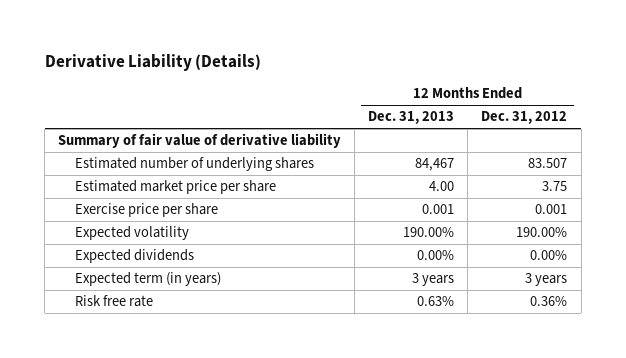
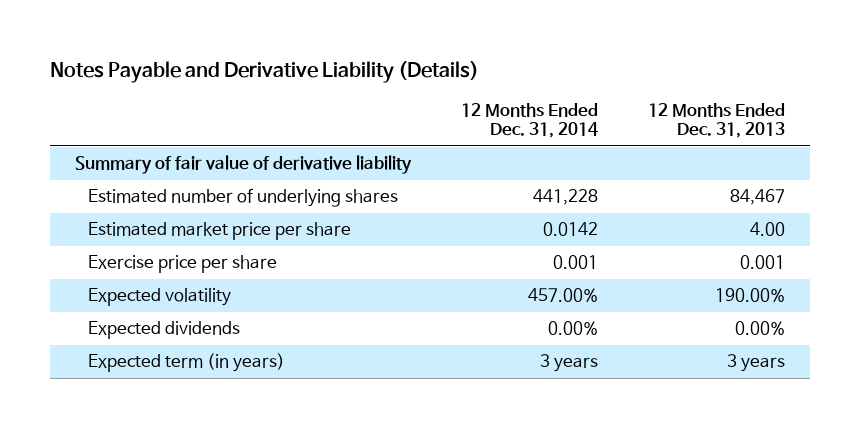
[44,54,261,72] Derivative Liability (Details) -> [50,60,480,83] Notes Payable and Derivative Liability (Details)
[481,111,568,125] Dec. 31, 2012 -> none
none -> [461,102,599,139] 12 Months Ended Dec. 31, 2014
[75,295,154,308] Risk free rate -> none

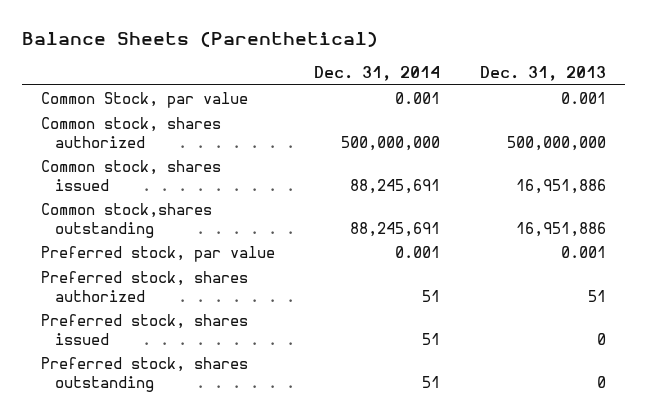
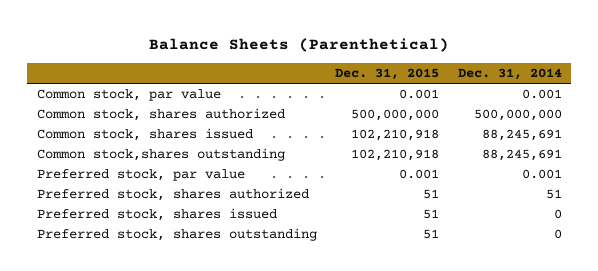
[479,66,606,82] Dec. 31, 2013 -> none
none -> [335,67,440,80] Dec. 31, 2015
[41,92,249,109] Common Stock, par value -> [36,89,221,102] Common stock, par value
[422,332,441,345] 51 -> [553,209,562,220] 0
[422,375,441,388] 51 -> [553,229,562,240] 0

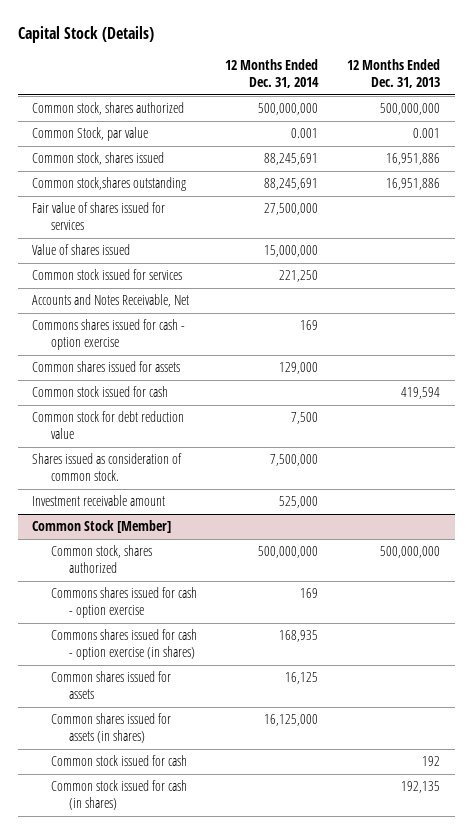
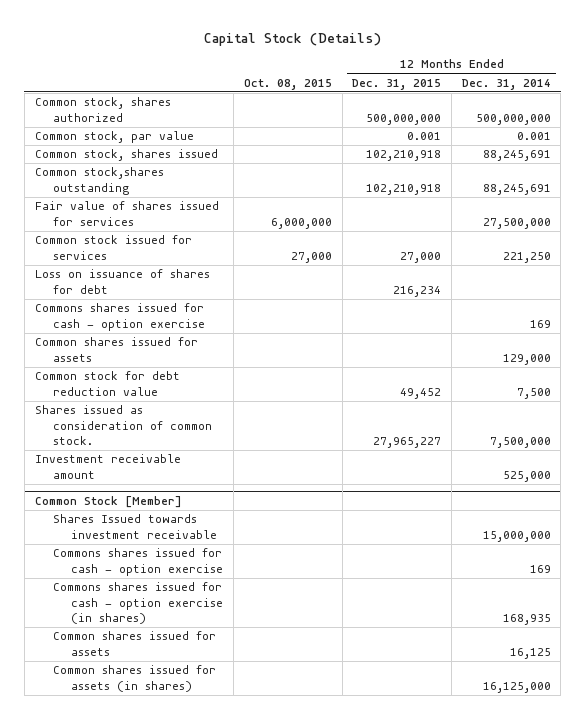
[347,58,441,88] 12 Months Ended Dec. 31, 2013 -> none
none -> [243,78,332,90] Oct. 08, 2015
none -> [352,78,442,90] Dec. 31, 2015
[32,127,149,142] Common Stock, par value -> [34,131,194,144] Common stock, par value
[32,244,131,256] Value of shares issued -> none
[32,294,190,308] Accounts and Notes Receivable, Net -> none
none -> [34,269,210,294] Loss on issuance of shares for debt
[32,386,169,398] Common stock issued for cash -> none
[50,545,152,574] Common stock, shares authorized -> none
none -> [52,514,218,539] Shares Issued towards investment receivable
[50,755,187,767] Common stock issued for cash -> none
[50,780,187,811] Common stock issued for cash (in shares) -> none

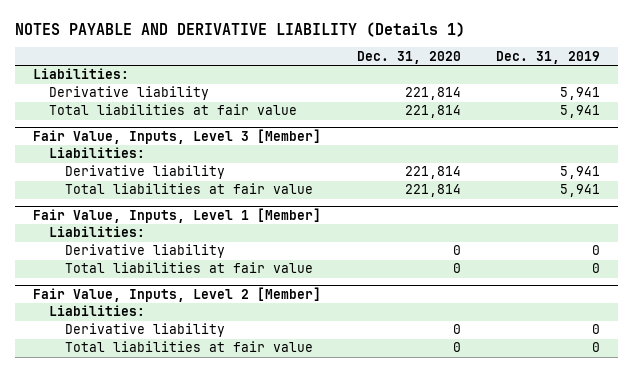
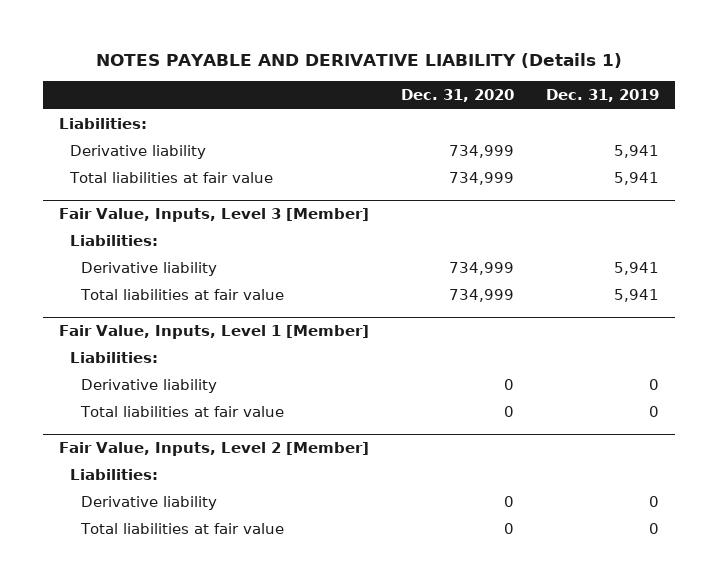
[404,87,461,101] 221,814 -> [448,145,514,159] 734,999
[404,105,461,119] 221,814 -> [448,172,514,186] 734,999
[404,166,461,180] 221,814 -> [448,262,514,276] 734,999
[404,184,461,198] 221,814 -> [448,289,514,303] 734,999

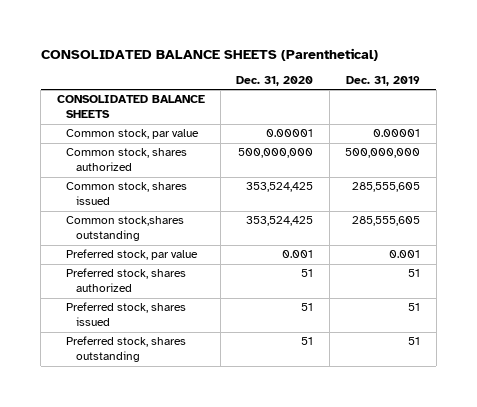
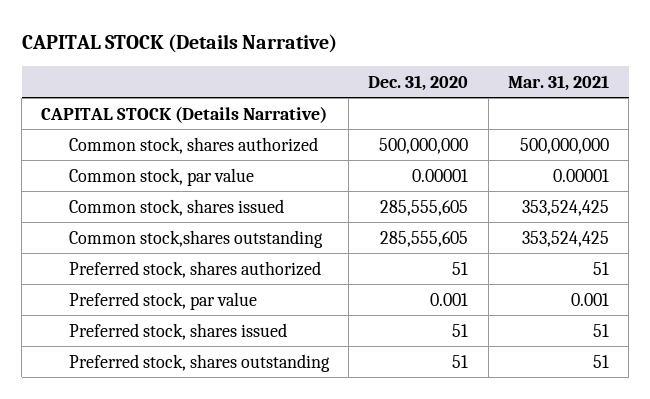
[40,47,378,61] CONSOLIDATED BALANCE SHEETS (Parenthetical) -> [21,33,337,53] CAPITAL STOCK (Details Narrative)
[346,75,421,86] Dec. 31, 2019 -> none
none -> [507,74,609,91] Mar. 31, 2021
[56,95,205,119] CONSOLIDATED BALANCE SHEETS -> none
none -> [41,105,328,123] CAPITAL STOCK (Details Narrative)
[66,129,200,140] Common stock, par value -> [68,167,254,186] Common stock, par value
[246,182,314,193] 353,524,425 -> [380,199,469,216] 285,555,605
[246,216,314,227] 353,524,425 -> [380,230,469,247] 285,555,605
[66,249,199,261] Preferred stock, par value -> [68,291,257,310] Preferred stock, par value

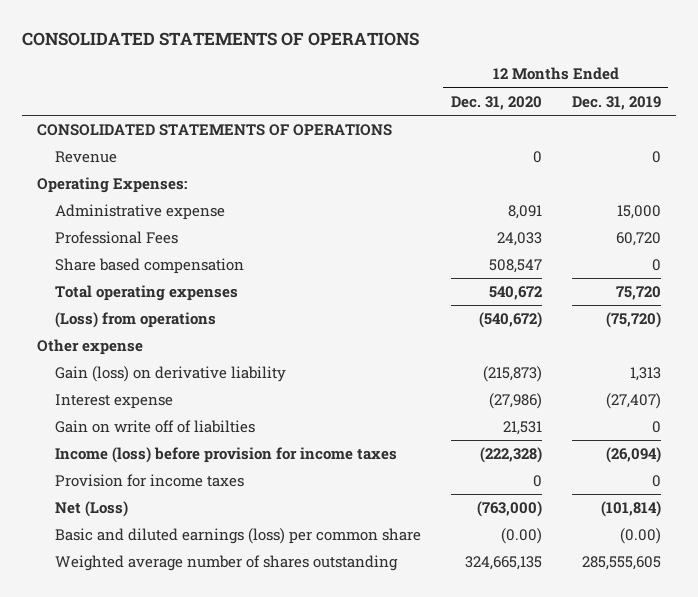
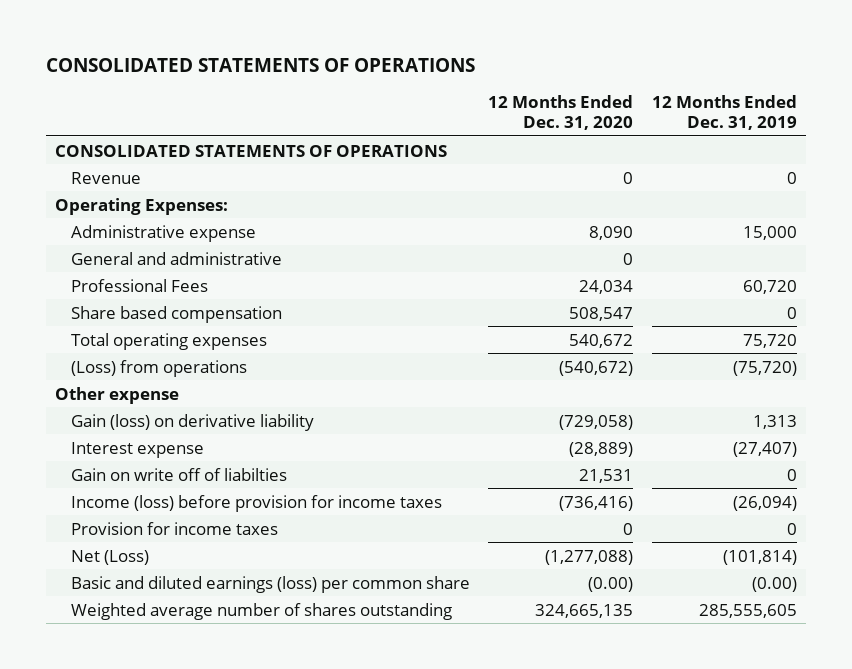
[507,205,542,220] 8,091 -> [589,225,634,240] 8,090
none -> [70,251,282,265] General and administrative
[496,232,542,247] 24,033 -> [579,279,634,294] 24,034
[482,366,542,383] (215,873) -> [559,414,634,430] (729,058)
[488,393,542,410] (27,986) -> [569,441,634,457] (28,889)
[479,447,542,464] (222,328) -> [559,495,634,511] (736,416)
[476,501,542,518] (763,000) -> [545,549,634,565] (1,277,088)

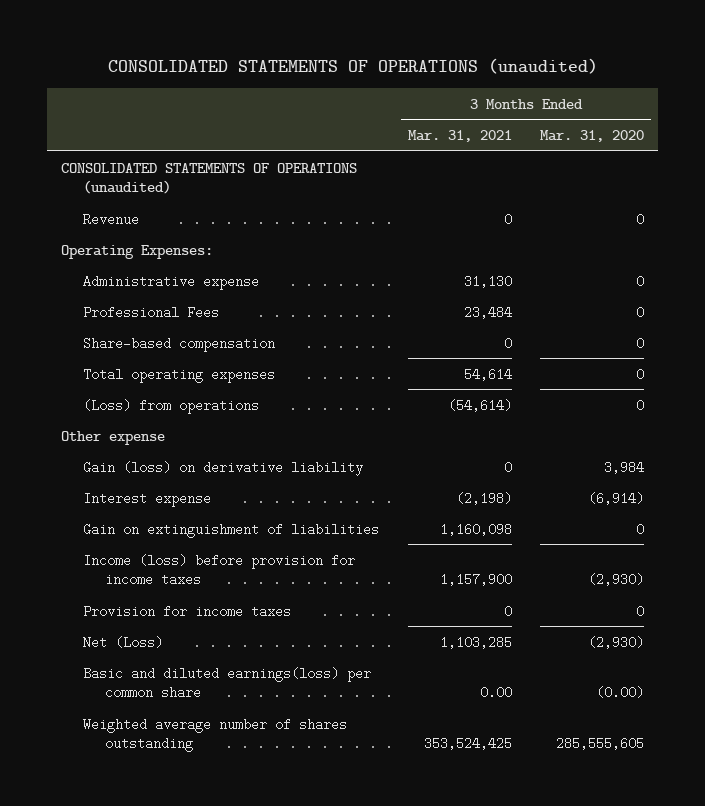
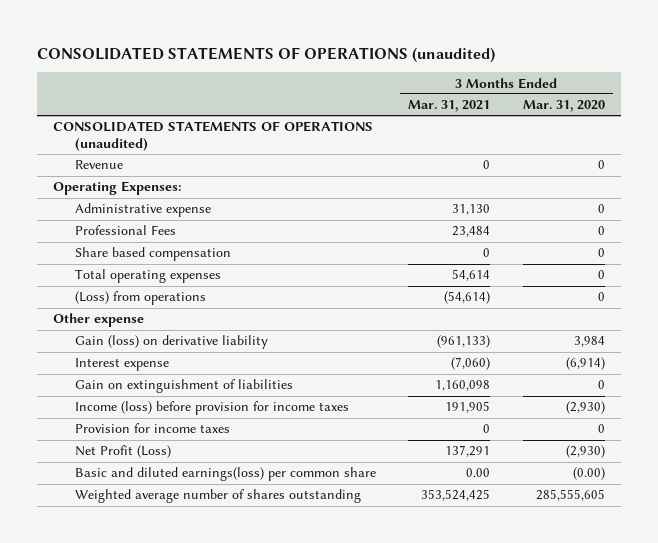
[83,336,276,352] Share-based compensation -> [74,247,231,262] Share based compensation
[503,460,512,474] 0 -> [437,335,491,349] (961,133)
[455,491,512,505] (2,198) -> [451,357,491,371] (7,060)
[439,572,512,586] 1,157,900 -> [445,401,491,414] 191,905
[83,635,164,649] Net (Loss) -> [74,445,171,459] Net Profit (Loss)
[439,635,512,649] 1,103,285 -> [445,445,491,458] 137,291

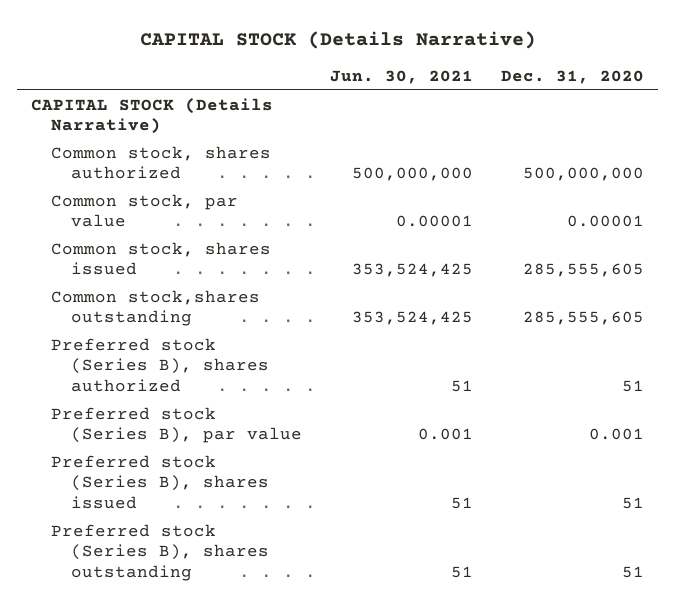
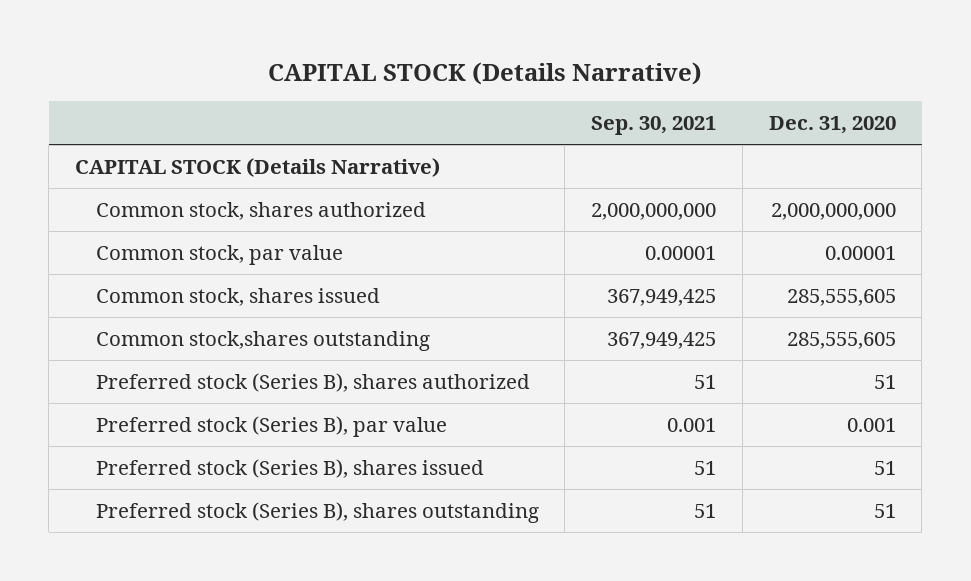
[329,69,473,84] Jun. 30, 2021 -> none
none -> [591,116,717,136] Sep. 30, 2021
[523,167,645,182] 500,000,000 -> [770,202,896,220] 2,000,000,000

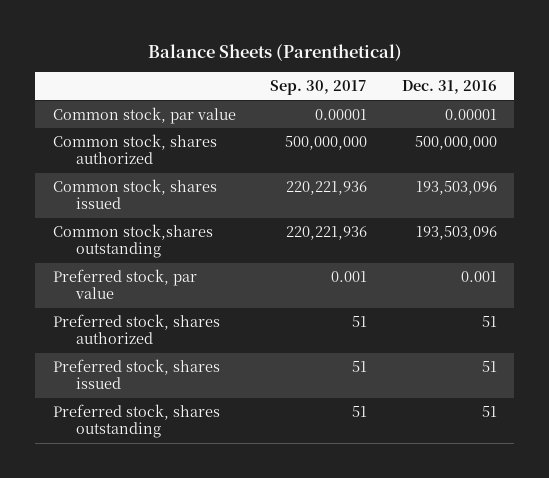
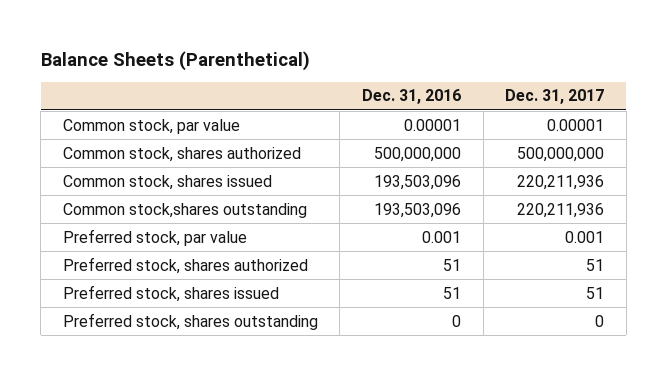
[270,80,368,96] Sep. 30, 2017 -> none
none -> [505,89,605,105] Dec. 31, 2017
[481,406,497,418] 51 -> [451,314,461,327] 0

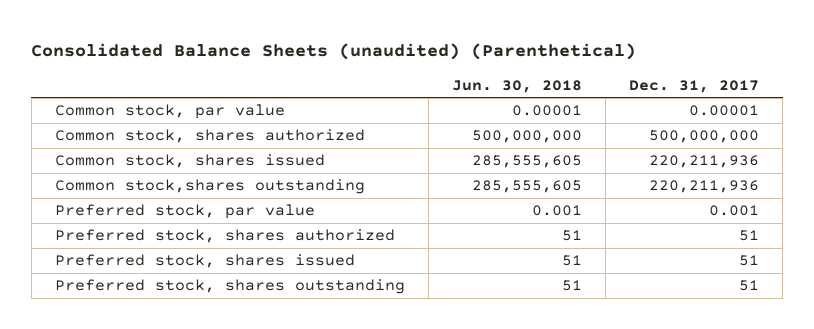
[40,50,310,71] Balance Sheets (Parenthetical) -> [31,43,637,61] Consolidated Balance Sheets (unaudited) (Parenthetical)
[361,89,461,105] Dec. 31, 2016 -> none
none -> [451,79,582,93] Jun. 30, 2018
[595,314,605,327] 0 -> [739,280,760,292] 51

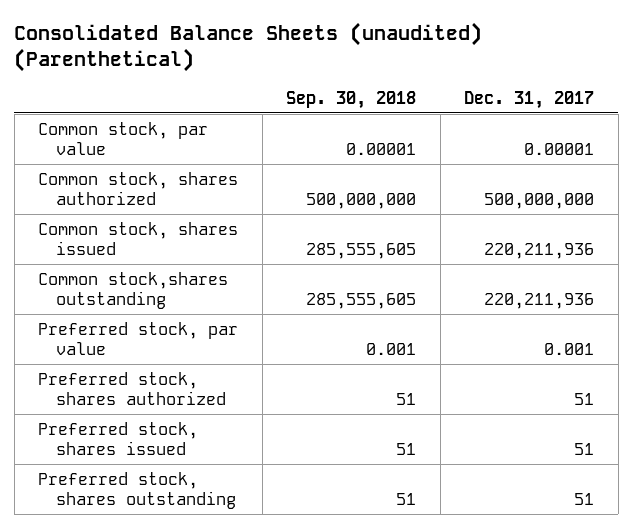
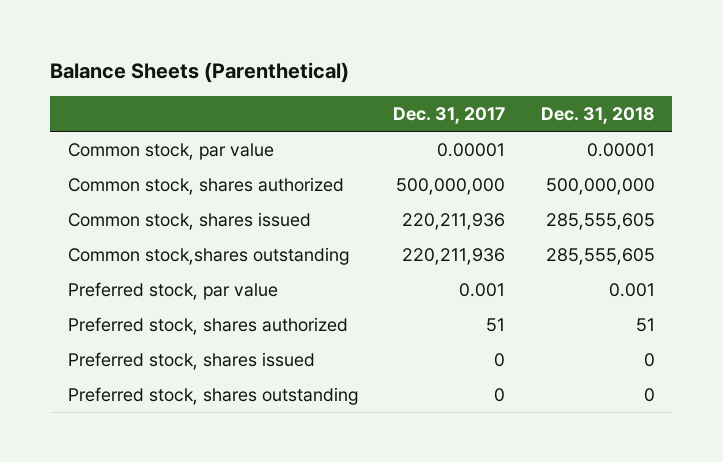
[14,22,483,73] Consolidated Balance Sheets (unaudited) (Parenthetical) -> [50,61,350,83] Balance Sheets (Parenthetical)
[286,90,417,109] Sep. 30, 2018 -> none
none -> [540,106,655,124] Dec. 31, 2018
[574,442,595,455] 51 -> [494,352,506,367] 0
[574,492,595,505] 51 -> [494,387,506,402] 0

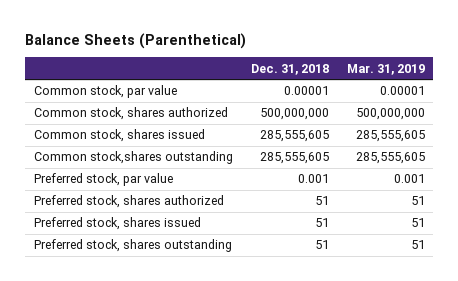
[393,106,506,124] Dec. 31, 2017 -> none
none -> [346,63,425,75] Mar. 31, 2019
[643,352,655,367] 0 -> [314,218,329,228] 51
[643,387,655,402] 0 -> [314,240,329,250] 51

